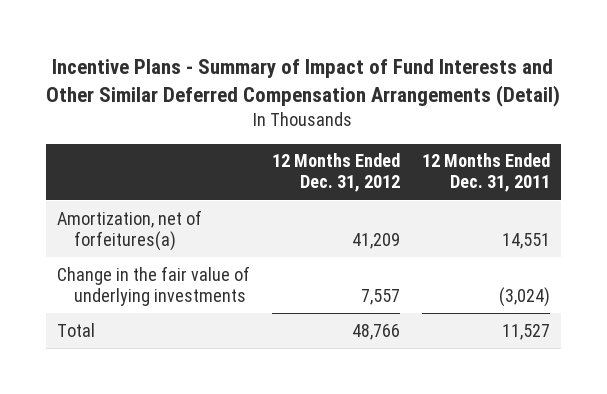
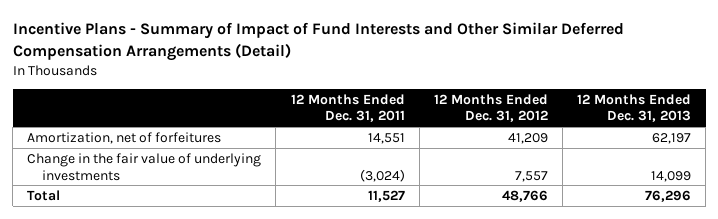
none -> [577,93,692,123] 12 Months Ended Dec. 31, 2013
[56,209,202,251] Amortization, net of forfeitures(a) -> [27,131,222,144] Amortization, net of forfeitures

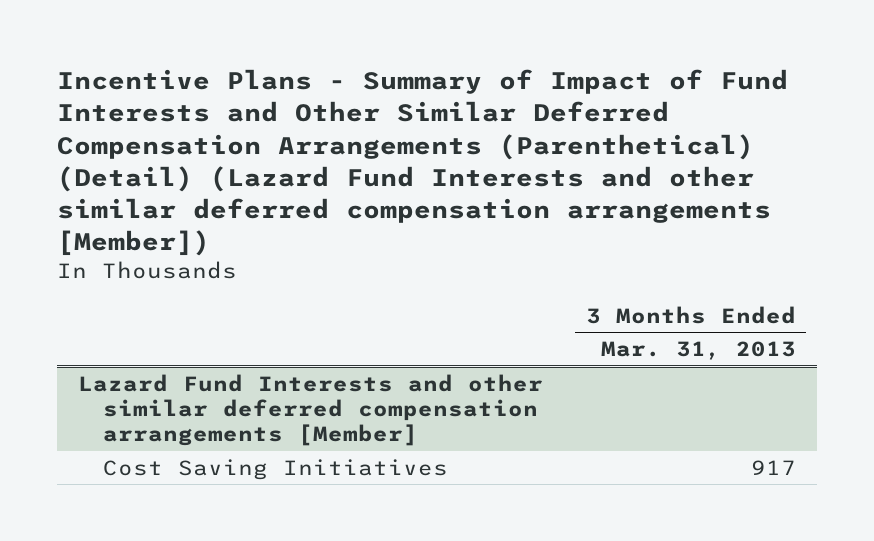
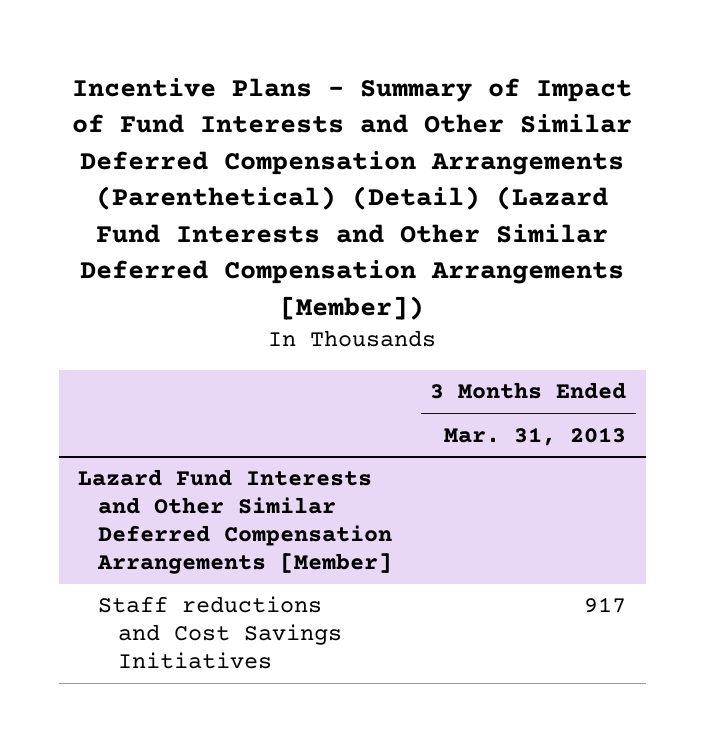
[57,69,789,257] Incentive Plans - Summary of Impact of Fund Interests and Other Similar Deferred Compensation Arrangements (Parenthetical) (Detail) (Lazard Fund Interests and other similar deferred compensation arrangements [Member]) -> [72,77,633,320] Incentive Plans - Summary of Impact of Fund Interests and Other Similar Deferred Compensation Arrangements (Parenthetical) (Detail) (Lazard Fund Interests and Other Similar Deferred Compensation Arrangements [Member])
[78,373,544,447] Lazard Fund Interests and other similar deferred compensation arrangements [Member] -> [78,469,393,575] Lazard Fund Interests and Other Similar Deferred Compensation Arrangements [Member]
[102,458,448,480] Cost Saving Initiatives -> [98,596,343,670] Staff reductions and Cost Savings Initiatives

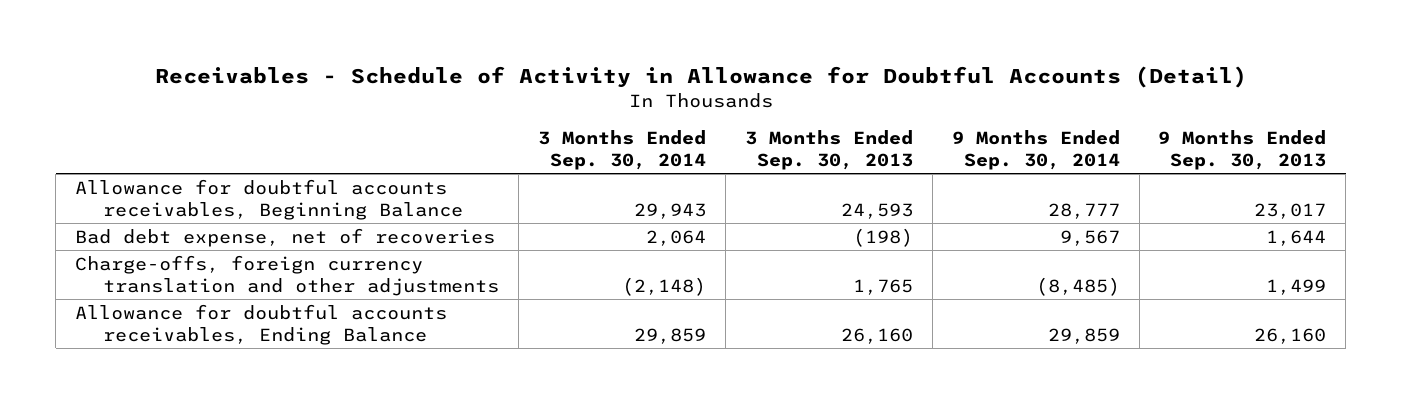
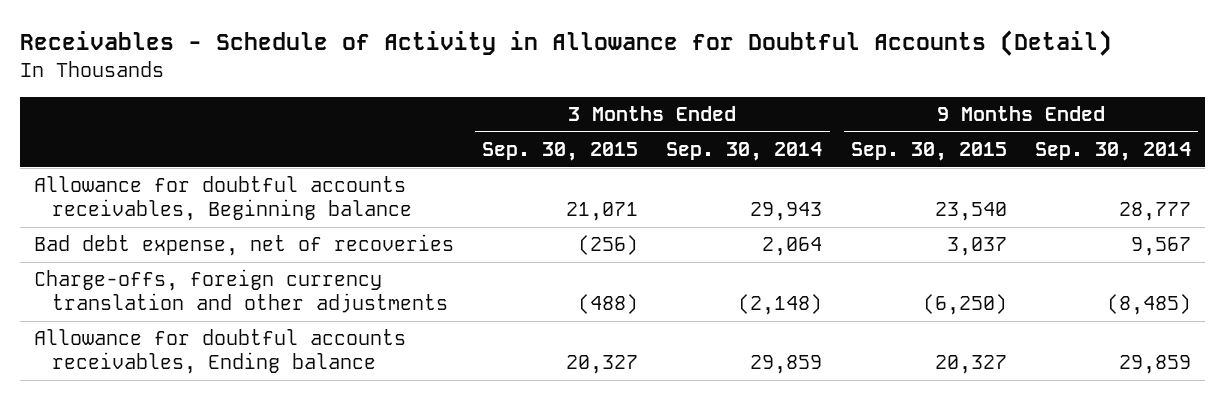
[744,130,913,170] 3 Months Ended Sep. 30, 2013 -> none
[1158,130,1327,170] 9 Months Ended Sep. 30, 2013 -> none
none -> [482,142,639,162] Sep. 30, 2015
none -> [850,142,1007,162] Sep. 30, 2015
[75,178,464,220] Allowance for doubtful accounts receivables, Beginning Balance -> [33,176,412,222] Allowance for doubtful accounts receivables, Beginning balance
[75,303,448,345] Allowance for doubtful accounts receivables, Ending Balance -> [33,329,406,375] Allowance for doubtful accounts receivables, Ending balance

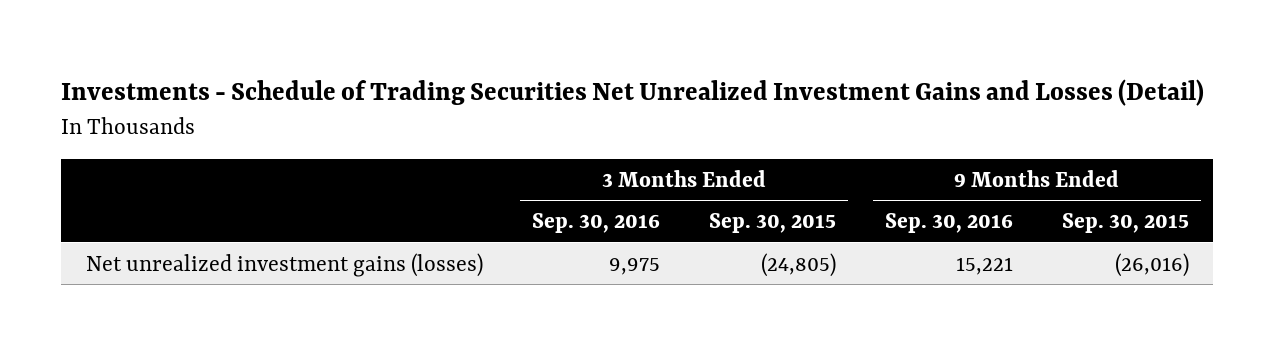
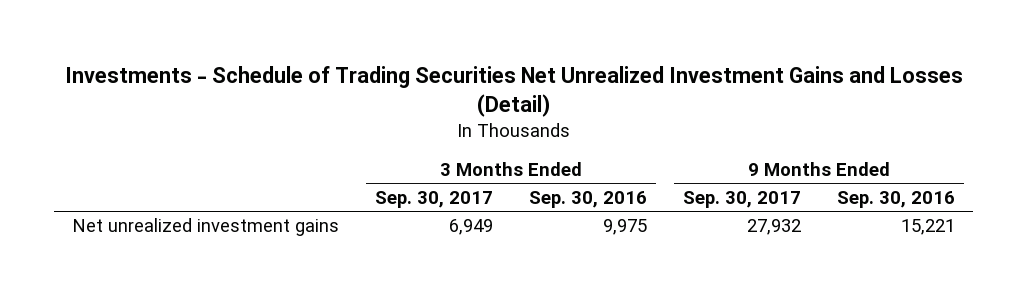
[708,213,836,234] Sep. 30, 2015 -> none
[1061,213,1189,234] Sep. 30, 2015 -> none
none -> [374,191,493,209] Sep. 30, 2017
none -> [683,191,802,209] Sep. 30, 2017
[85,252,483,277] Net unrealized investment gains (losses) -> [71,218,339,237] Net unrealized investment gains

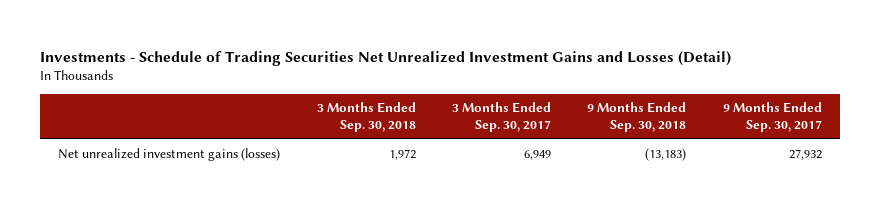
[529,191,648,209] Sep. 30, 2016 -> none
[837,191,956,209] Sep. 30, 2016 -> none
none -> [316,101,416,133] 3 Months Ended Sep. 30, 2018
none -> [587,101,687,133] 9 Months Ended Sep. 30, 2018
[71,218,339,237] Net unrealized investment gains -> [58,148,281,162] Net unrealized investment gains (losses)

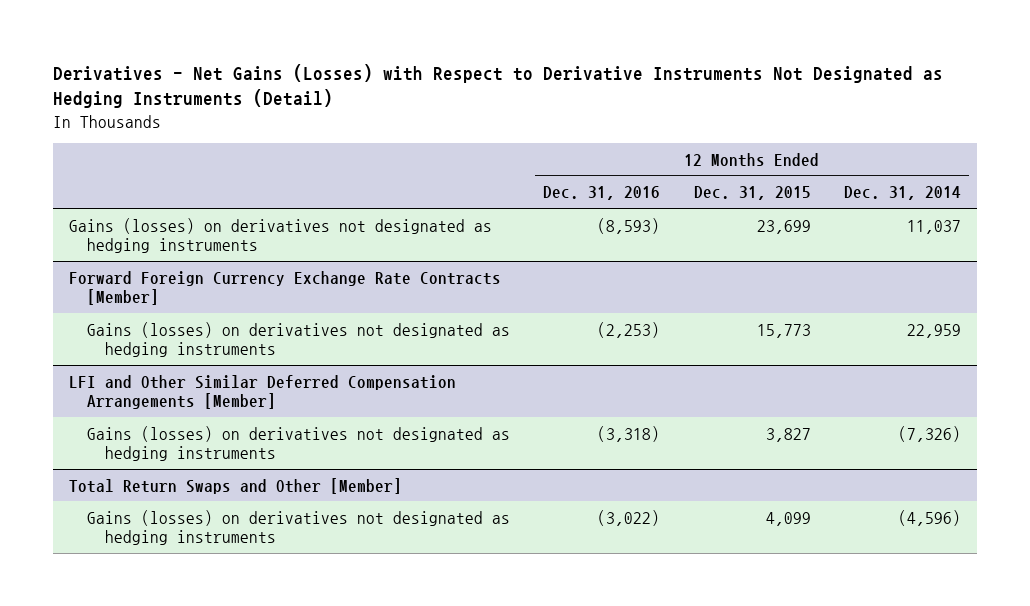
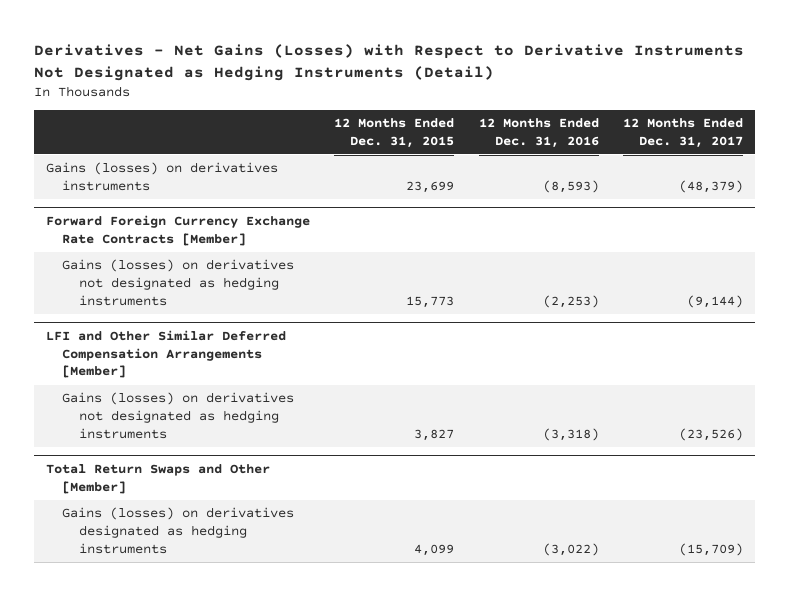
[843,186,961,201] Dec. 31, 2014 -> none
none -> [622,117,743,148] 12 Months Ended Dec. 31, 2017
[69,217,493,253] Gains (losses) on derivatives not designated as hedging instruments -> [45,162,278,191] Gains (losses) on derivatives instruments
[87,509,511,545] Gains (losses) on derivatives not designated as hedging instruments -> [62,507,295,554] Gains (losses) on derivatives designated as hedging instruments

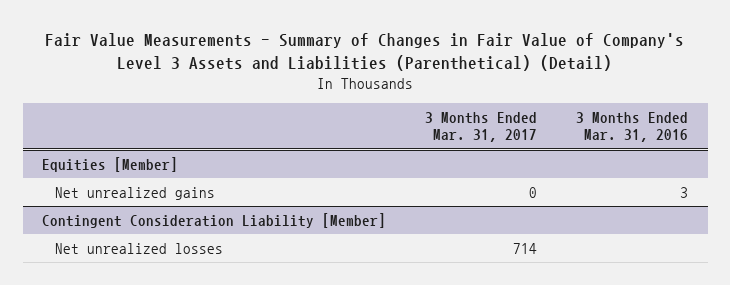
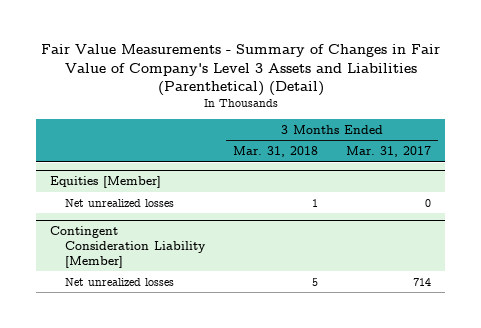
[576,111,689,143] 3 Months Ended Mar. 31, 2016 -> none
none -> [232,146,318,158] Mar. 31, 2018
[55,186,216,200] Net unrealized gains -> [64,198,174,207] Net unrealized losses

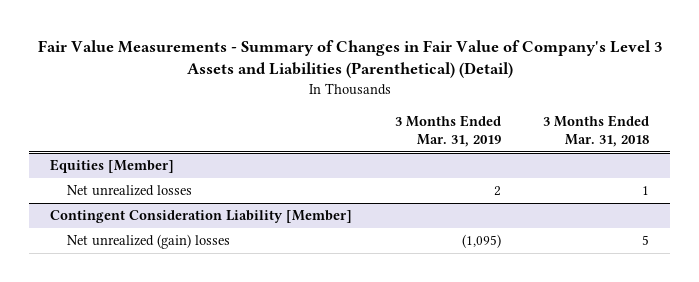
[346,146,432,158] Mar. 31, 2017 -> none
none -> [394,114,501,148] 3 Months Ended Mar. 31, 2019
[64,277,174,286] Net unrealized losses -> [67,234,231,250] Net unrealized (gain) losses

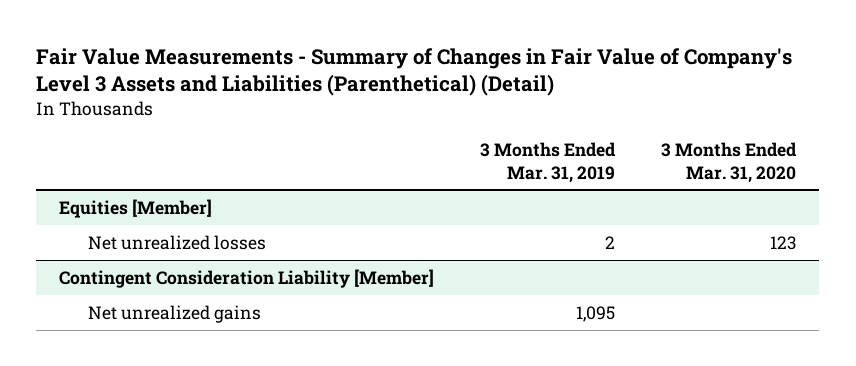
[542,114,649,148] 3 Months Ended Mar. 31, 2018 -> none
none -> [661,142,798,183] 3 Months Ended Mar. 31, 2020
[67,234,231,250] Net unrealized (gain) losses -> [87,304,261,323] Net unrealized gains
[461,234,501,249] (1,095) -> [576,305,616,322] 1,095

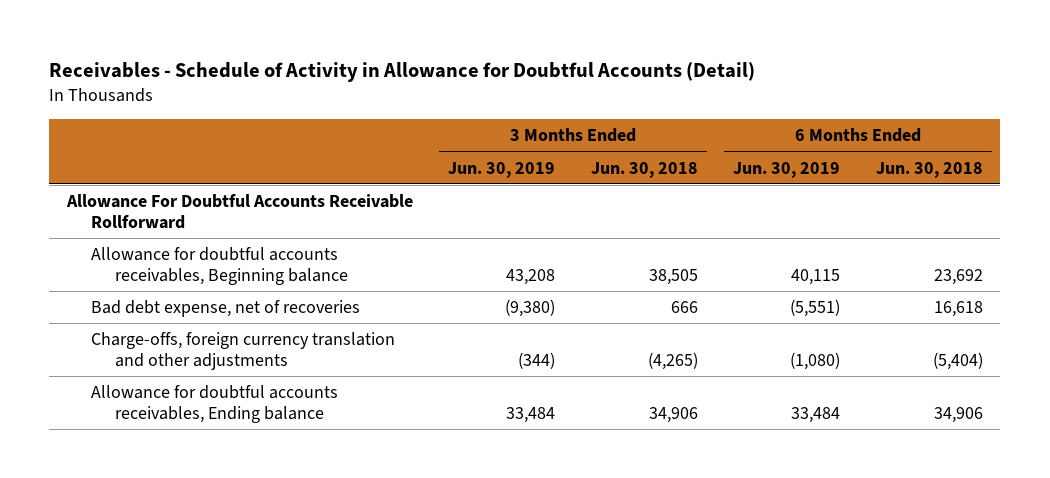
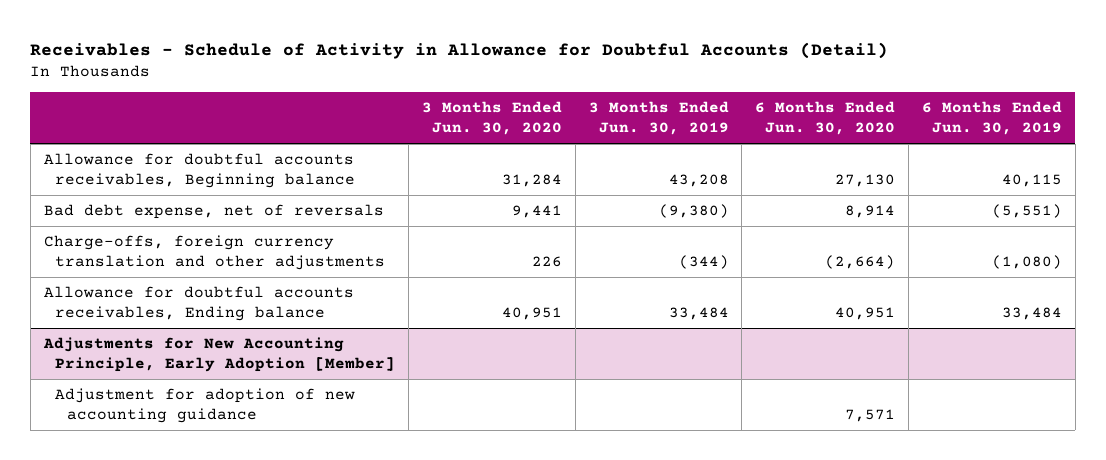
[590,161,698,178] Jun. 30, 2018 -> none
[875,161,983,178] Jun. 30, 2018 -> none
none -> [421,101,562,136] 3 Months Ended Jun. 30, 2020
none -> [755,101,896,136] 6 Months Ended Jun. 30, 2020
[65,194,413,229] Allowance For Doubtful Accounts Receivable Rollforward -> none
[91,300,361,318] Bad debt expense, net of recoveries -> [43,204,384,220] Bad debt expense, net of reversals
none -> [42,337,396,373] Adjustments for New Accounting Principle, Early Adoption [Member]
none -> [55,388,356,424] Adjustment for adoption of new accounting guidance

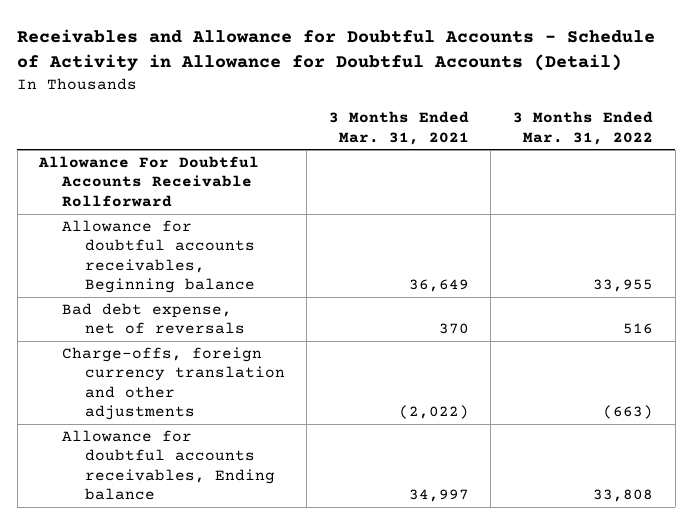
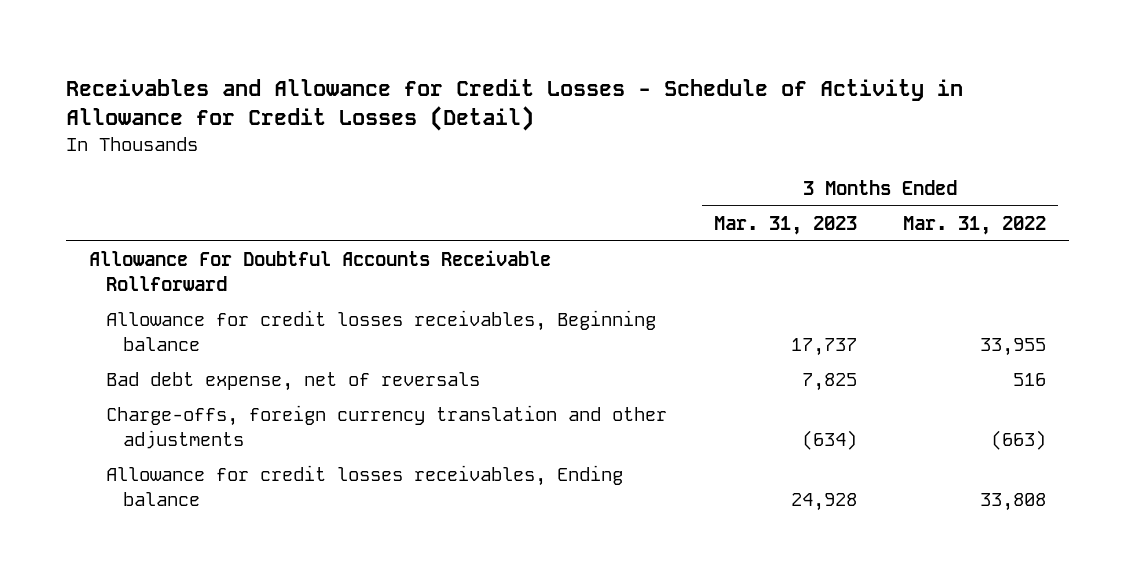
[17,29,656,72] Receivables and Allowance for Doubtful Accounts - Schedule of Activity in Allowance for Doubtful Accounts (Detail) -> [65,78,963,132] Receivables and Allowance for Credit Losses - Schedule of Activity in Allowance for Credit Losses (Detail)
[328,111,469,145] 3 Months Ended Mar. 31, 2021 -> none
none -> [713,215,857,235] Mar. 31, 2023
[62,220,255,294] Allowance for doubtful accounts receivables, Beginning balance -> [106,310,657,352] Allowance for credit losses receivables, Beginning balance
[62,430,275,501] Allowance for doubtful accounts receivables, Ending balance -> [106,465,624,507] Allowance for credit losses receivables, Ending balance

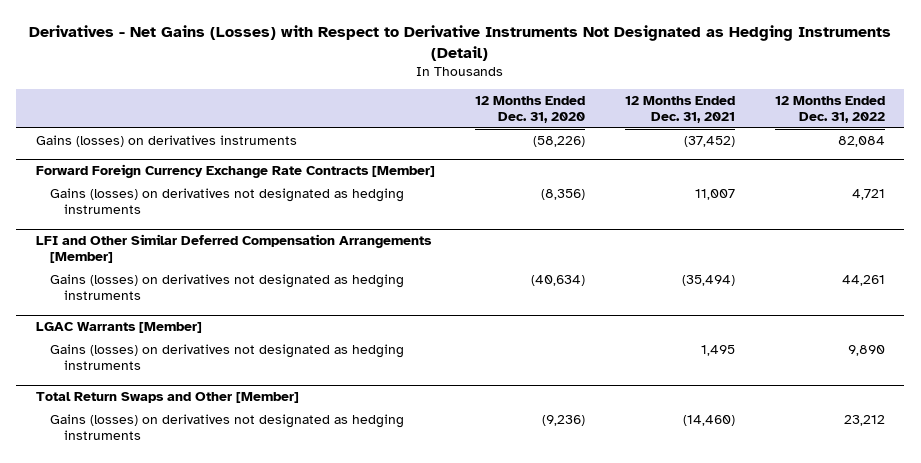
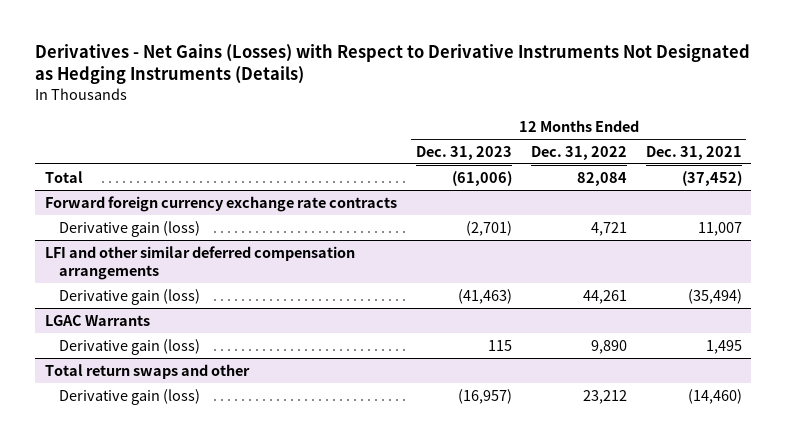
[29,24,892,61] Derivatives - Net Gains (Losses) with Respect to Derivative Instruments Not Designated as Hedging Instruments (Detail) -> [35,43,751,85] Derivatives - Net Gains (Losses) with Respect to Derivative Instruments Not Designated as Hedging Instruments (Details)
[474,95,585,124] 12 Months Ended Dec. 31, 2020 -> none
none -> [415,145,512,160] Dec. 31, 2023
[36,134,298,147] Gains (losses) on derivatives instruments -> [44,170,83,183] Total
[36,163,436,178] Forward Foreign Currency Exchange Rate Contracts [Member] -> [44,195,397,212] Forward foreign currency exchange rate contracts
[49,187,404,215] Gains (losses) on derivatives not designated as hedging instruments -> [58,220,200,237] Derivative gain (loss)
[36,233,433,264] LFI and Other Similar Deferred Compensation Arrangements [Member] -> [44,245,355,281] LFI and other similar deferred compensation arrangements
[49,273,404,301] Gains (losses) on derivatives not designated as hedging instruments -> [58,288,200,305] Derivative gain (loss)
[36,321,203,333] LGAC Warrants [Member] -> [44,314,150,326] LGAC Warrants
[49,343,404,371] Gains (losses) on derivatives not designated as hedging instruments -> [58,338,200,355] Derivative gain (loss)
[36,391,300,403] Total Return Swaps and Other [Member] -> [44,363,250,379] Total return swaps and other
[49,413,404,441] Gains (losses) on derivatives not designated as hedging instruments -> [58,388,200,405] Derivative gain (loss)

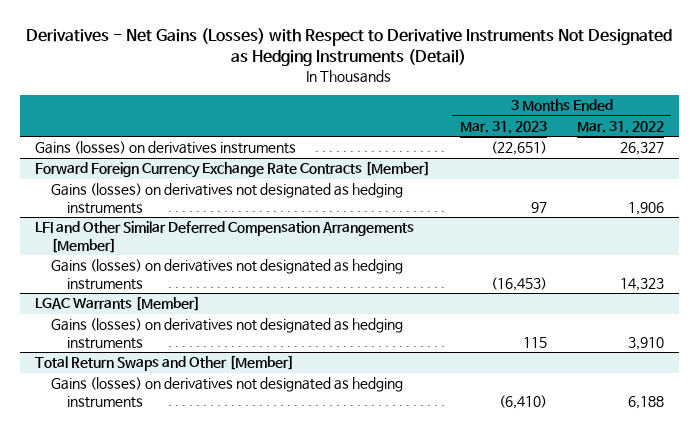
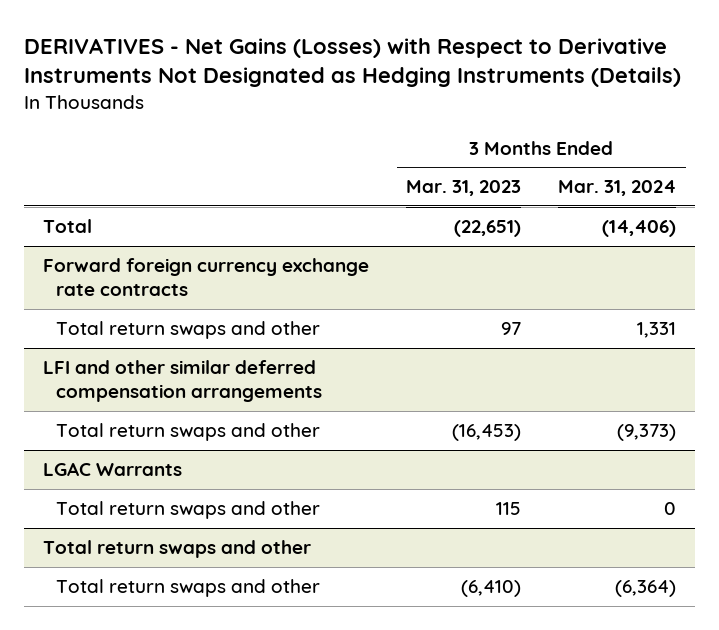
[26,28,673,67] Derivatives - Net Gains (Losses) with Respect to Derivative Instruments Not Designated as Hedging Instruments (Detail) -> [23,37,681,88] DERIVATIVES - Net Gains (Losses) with Respect to Derivative Instruments Not Designated as Hedging Instruments (Details)
[576,120,664,134] Mar. 31, 2022 -> none
none -> [558,180,677,197] Mar. 31, 2024
[34,141,296,155] Gains (losses) on derivatives instruments -> [42,219,92,234] Total
[34,161,430,179] Forward Foreign Currency Exchange Rate Contracts [Member] -> [42,258,369,297] Forward foreign currency exchange rate contracts
[51,183,404,214] Gains (losses) on derivatives not designated as hedging instruments -> [56,321,321,340] Total return swaps and other
[34,221,414,253] LFI and Other Similar Deferred Compensation Arrangements [Member] -> [42,360,323,403] LFI and other similar deferred compensation arrangements
[51,259,404,290] Gains (losses) on derivatives not designated as hedging instruments -> [56,423,321,442] Total return swaps and other
[34,296,200,312] LGAC Warrants [Member] -> [42,462,182,477] LGAC Warrants
[51,318,404,349] Gains (losses) on derivatives not designated as hedging instruments -> [56,501,321,520] Total return swaps and other
[34,355,294,372] Total Return Swaps and Other [Member] -> [42,540,311,559] Total return swaps and other
[51,377,404,408] Gains (losses) on derivatives not designated as hedging instruments -> [56,579,321,598] Total return swaps and other

